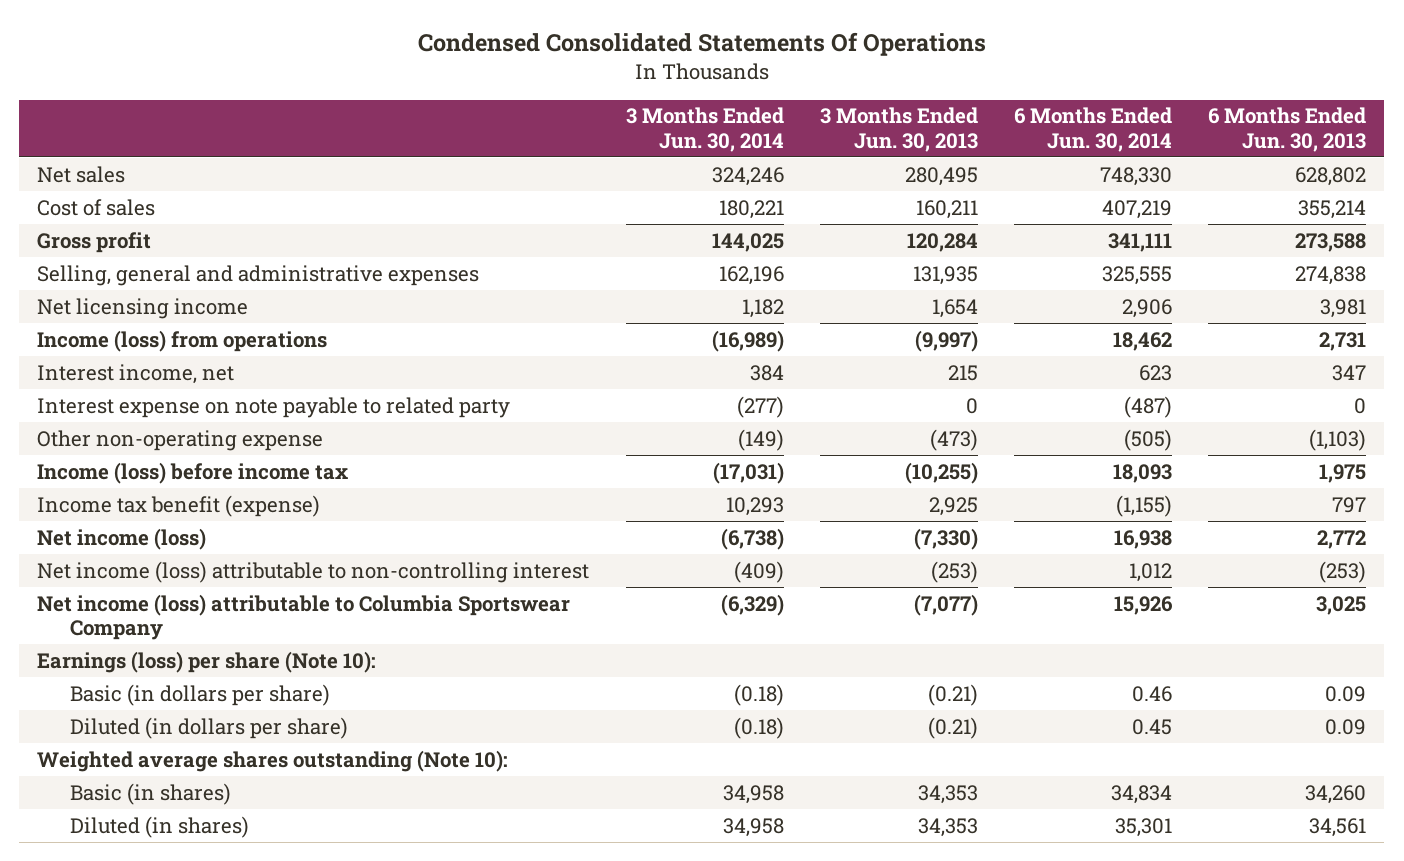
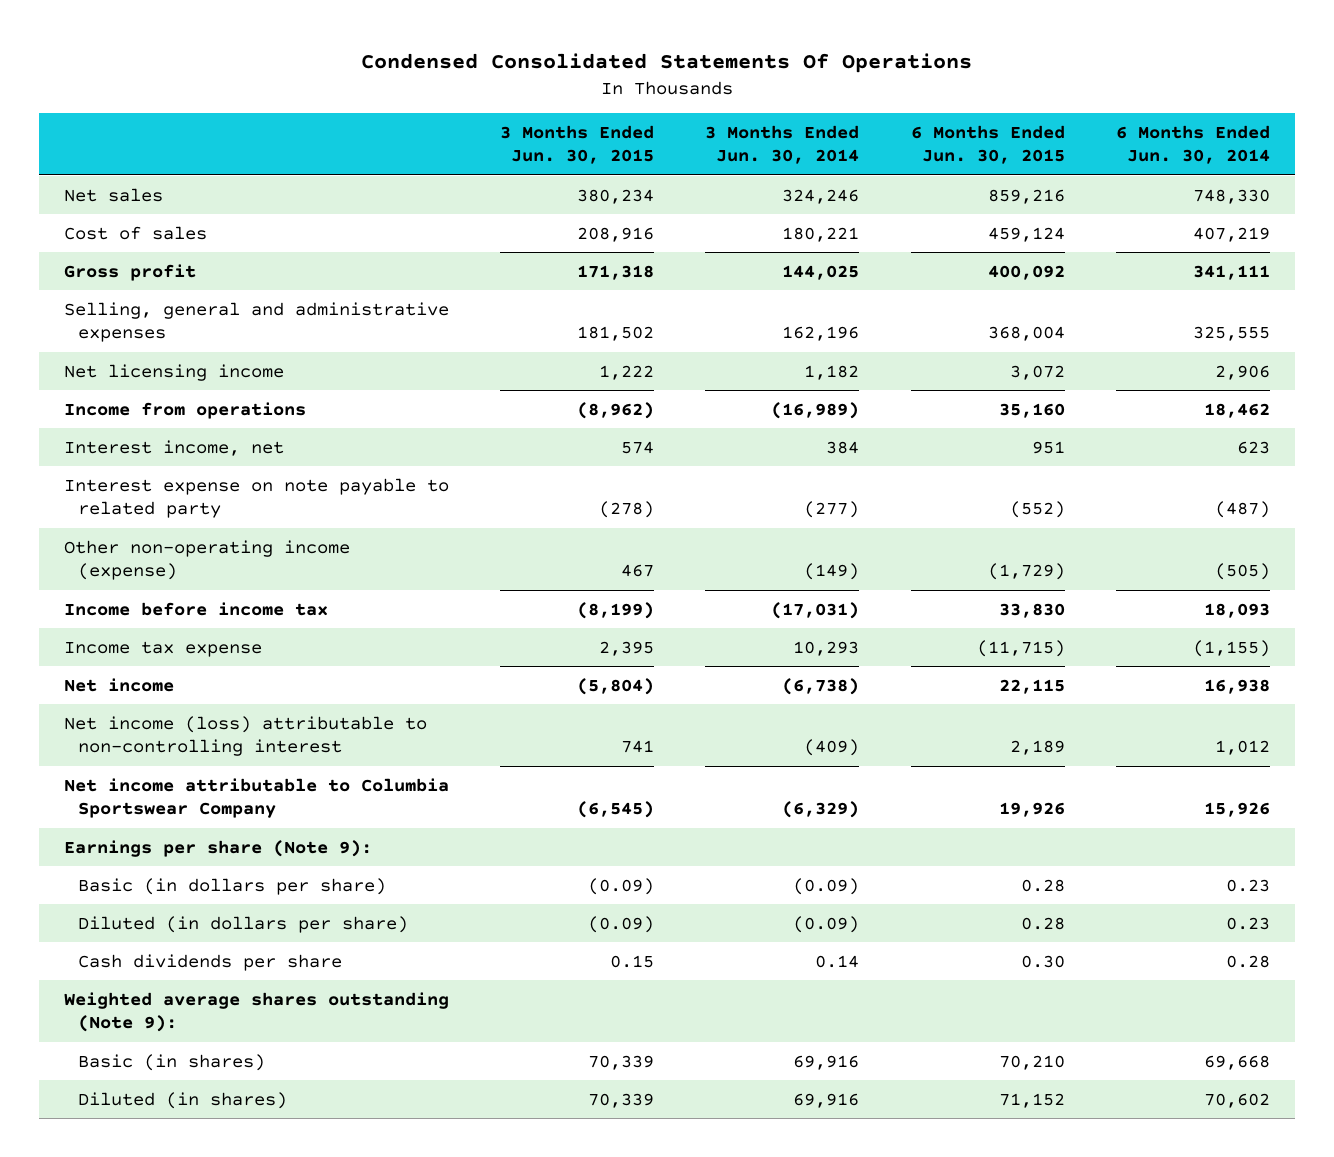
[819,107,978,152] 3 Months Ended Jun. 30, 2013 -> none
[1208,107,1367,152] 6 Months Ended Jun. 30, 2013 -> none
none -> [500,124,655,165] 3 Months Ended Jun. 30, 2015
none -> [910,124,1065,165] 6 Months Ended Jun. 30, 2015
[37,329,328,352] Income (loss) from operations -> [64,401,307,419] Income from operations
[37,429,324,451] Other non-operating expense -> [64,539,351,581] Other non-operating income (expense)
[37,461,349,484] Income (loss) before income tax -> [64,601,329,616] Income before income tax
[37,494,321,517] Income tax benefit (expense) -> [64,640,263,657] Income tax expense
[37,527,207,550] Net income (loss) -> [64,677,175,692] Net income
[37,593,571,640] Net income (loss) attributable to Columbia Sportswear Company -> [64,777,450,819] Net income attributable to Columbia Sportswear Company
[37,650,377,673] Earnings (loss) per share (Note 10): -> [64,839,373,857] Earnings per share (Note 9):
[733,683,784,706] (0.18) -> [793,877,860,895] (0.09)
[1132,685,1173,702] 0.46 -> [1225,878,1270,892] 0.23
[733,716,784,739] (0.18) -> [793,915,860,933] (0.09)
[1132,718,1173,735] 0.45 -> [1225,916,1270,930] 0.23
none -> [77,953,342,971] Cash dividends per share
[37,749,509,772] Weighted average shares outstanding (Note 10): -> [64,991,450,1033] Weighted average shares outstanding (Note 9):
[722,784,784,804] 34,958 -> [793,1054,860,1070] 69,916
[1111,784,1173,804] 34,834 -> [1203,1054,1270,1070] 69,668
[722,817,784,837] 34,958 -> [793,1092,860,1108] 69,916
[1115,817,1173,837] 35,301 -> [1203,1092,1270,1108] 70,602

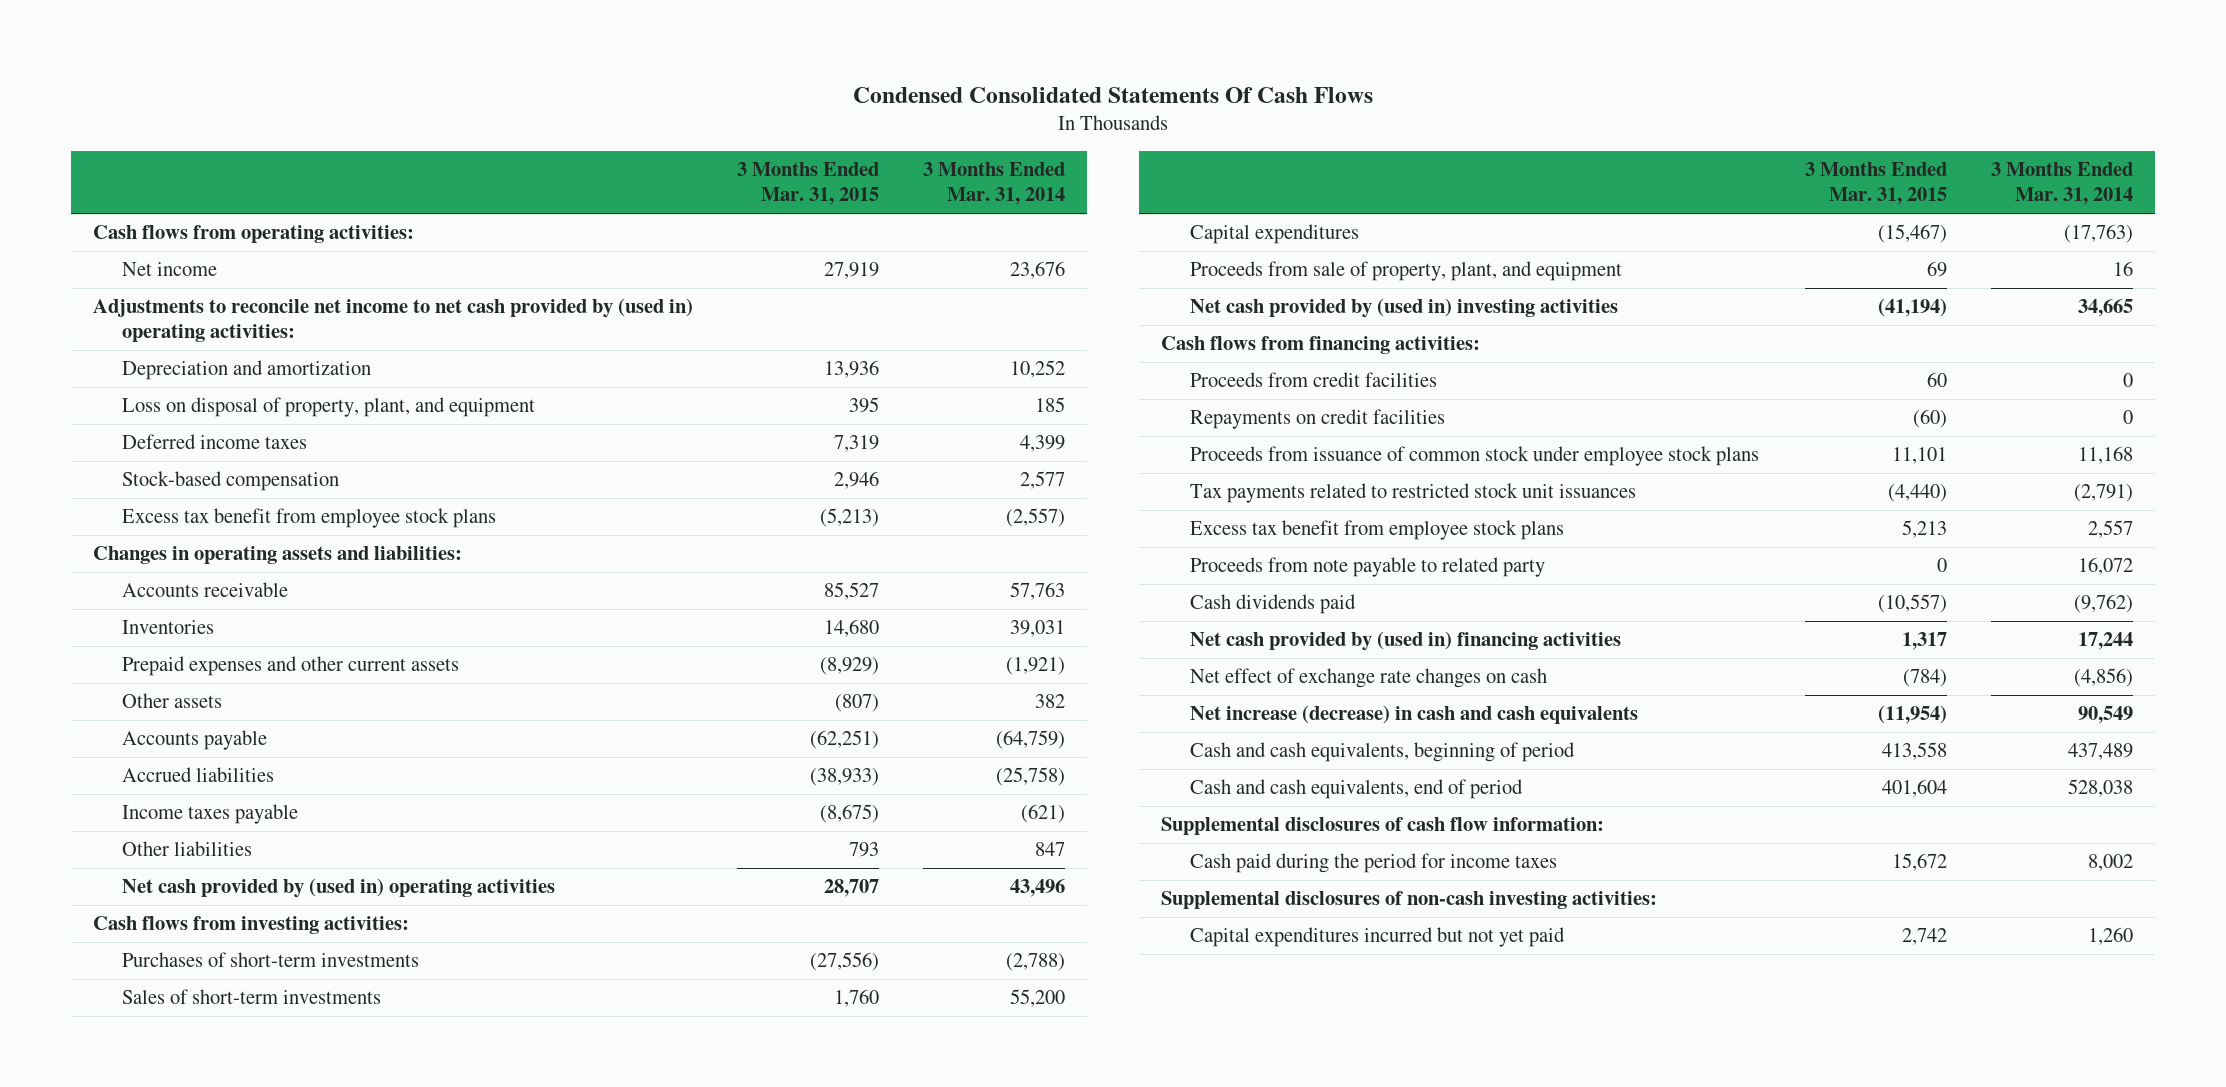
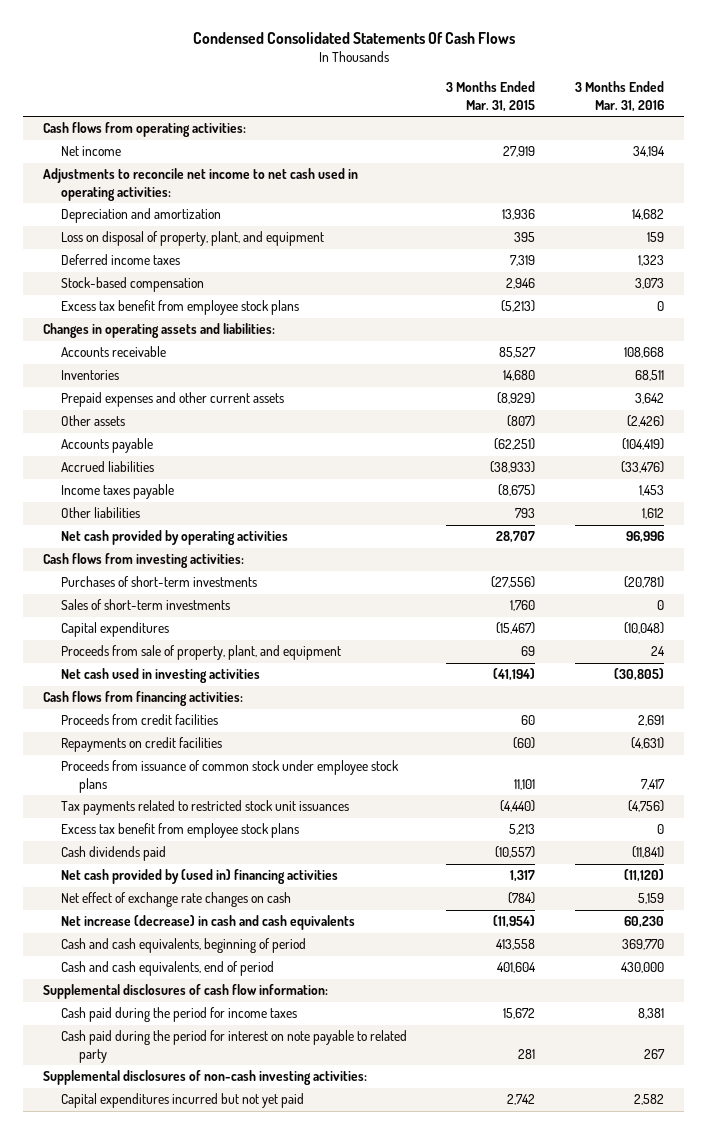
[923,162,1066,206] 3 Months Ended Mar. 31, 2014 -> none
none -> [575,81,665,112] 3 Months Ended Mar. 31, 2016
[92,298,693,343] Adjustments to reconcile net income to net cash provided by (used in) operating activities: -> [42,168,358,201] Adjustments to reconcile net income to net cash used in operating activities:
[121,878,555,899] Net cash provided by (used in) operating activities -> [60,530,288,546] Net cash provided by operating activities
[1189,298,1618,319] Net cash provided by (used in) investing activities -> [60,668,260,684] Net cash used in investing activities
[1189,557,1545,578] Proceeds from note payable to related party -> none
none -> [60,1030,407,1063] Cash paid during the period for interest on note payable to related party

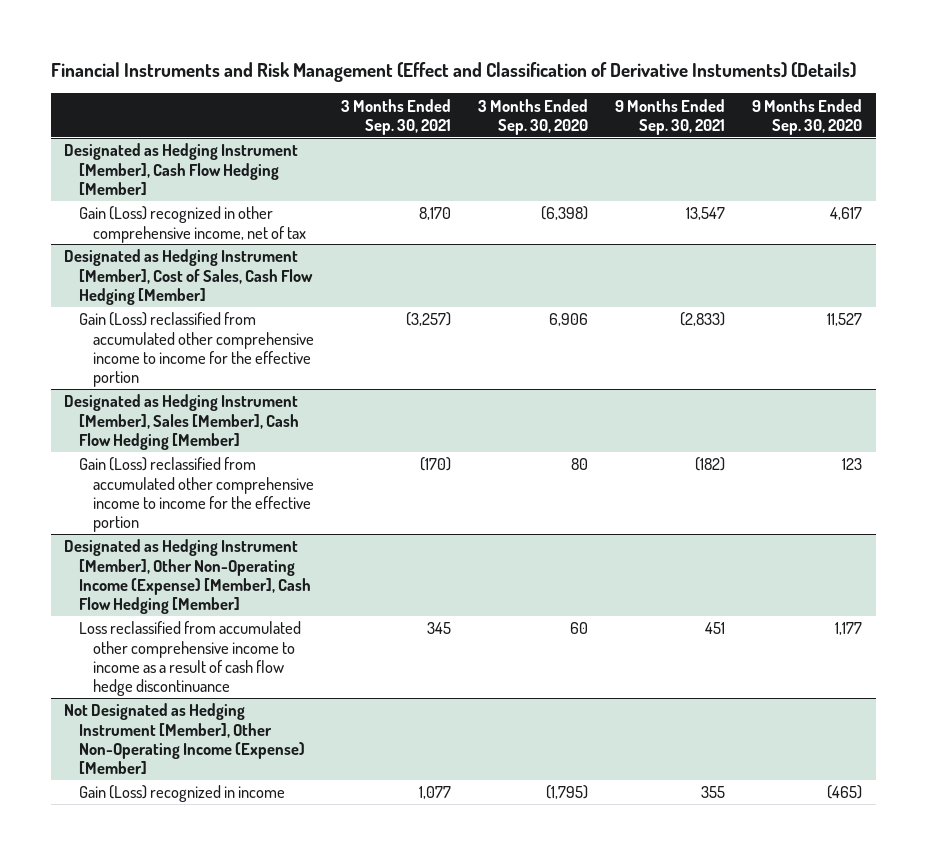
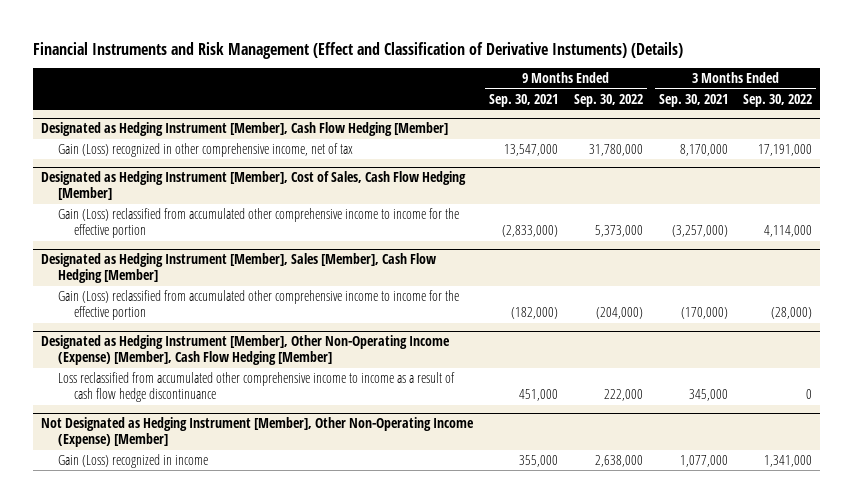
[478,98,589,135] 3 Months Ended Sep. 30, 2020 -> none
[752,98,863,135] 9 Months Ended Sep. 30, 2020 -> none
none -> [573,93,643,107] Sep. 30, 2022
none -> [743,93,813,107] Sep. 30, 2022
[418,207,451,221] 8,170 -> [679,144,728,157] 8,170,000
[686,207,726,221] 13,547 -> [504,144,559,157] 13,547,000
[405,312,451,327] (3,257) -> [671,225,728,238] (3,257,000)
[680,312,726,327] (2,833) -> [502,225,559,238] (2,833,000)
[419,457,451,472] (170) -> [680,307,728,320] (170,000)
[695,457,726,472] (182) -> [511,307,559,320] (182,000)
[426,622,451,635] 345 -> [688,389,728,402] 345,000
[705,622,726,635] 451 -> [519,389,559,402] 451,000
[418,786,451,800] 1,077 -> [679,455,728,468] 1,077,000
[701,786,726,799] 355 -> [519,455,559,468] 355,000

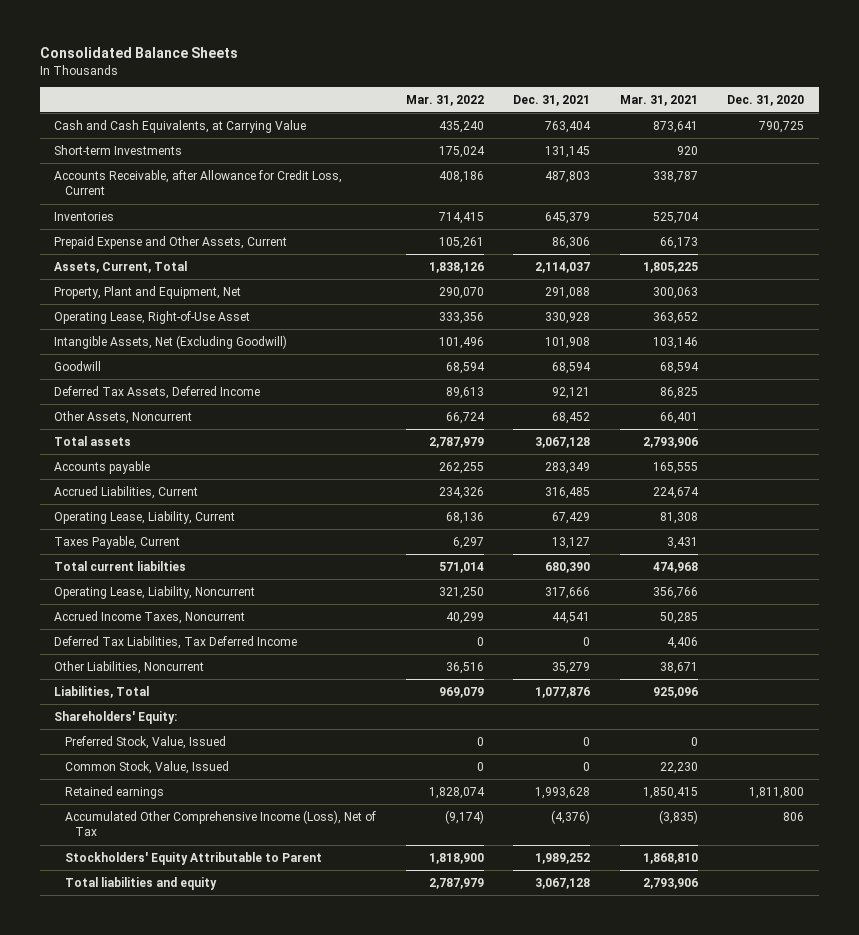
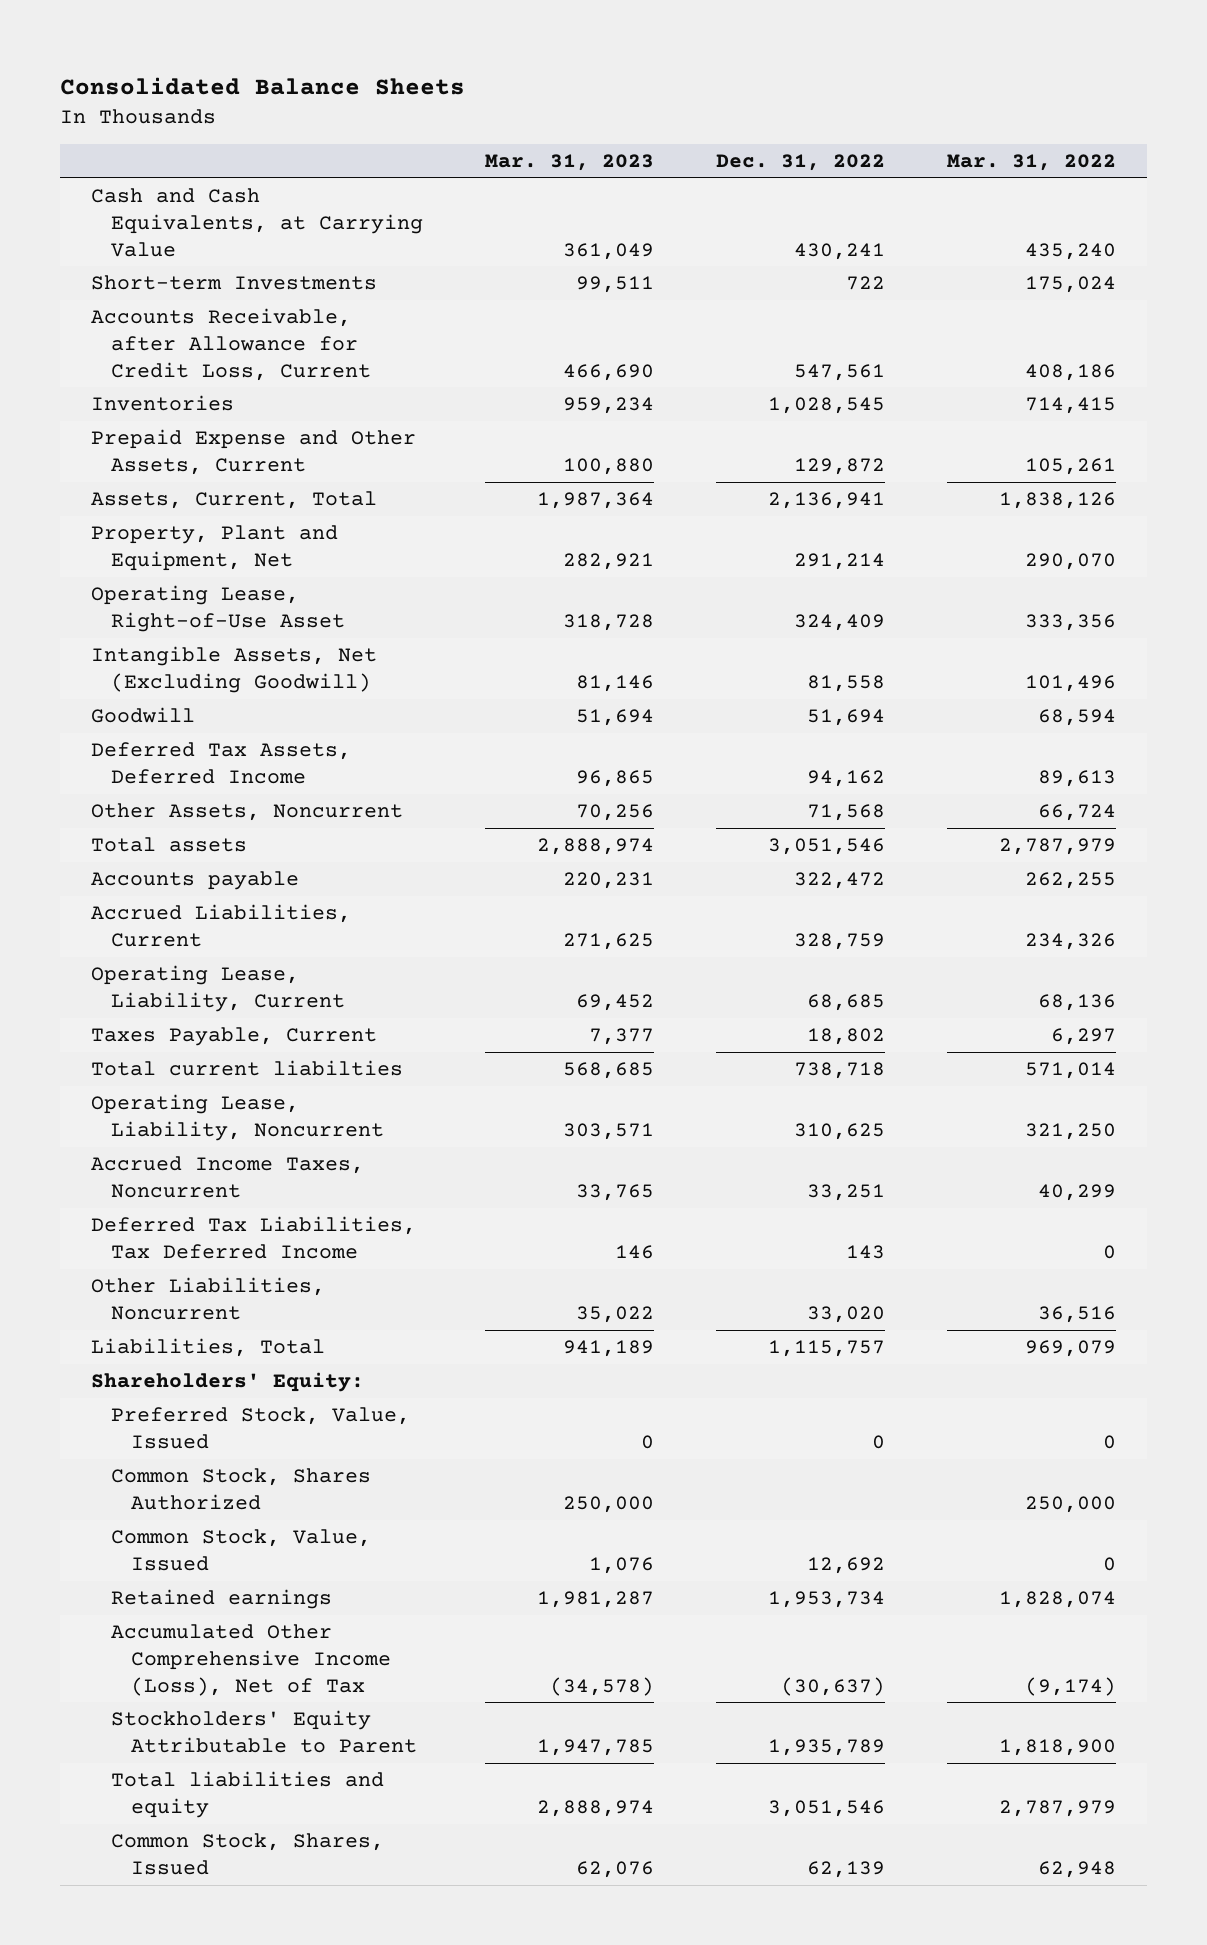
[513,94,591,106] Dec. 31, 2021 -> none
[619,94,698,106] Mar. 31, 2021 -> none
[727,94,805,106] Dec. 31, 2020 -> none
none -> [485,154,655,172] Mar. 31, 2023
none -> [715,154,885,172] Dec. 31, 2022
none -> [111,1468,372,1510] Common Stock, Shares Authorized
none -> [111,1833,385,1875] Common Stock, Shares, Issued

